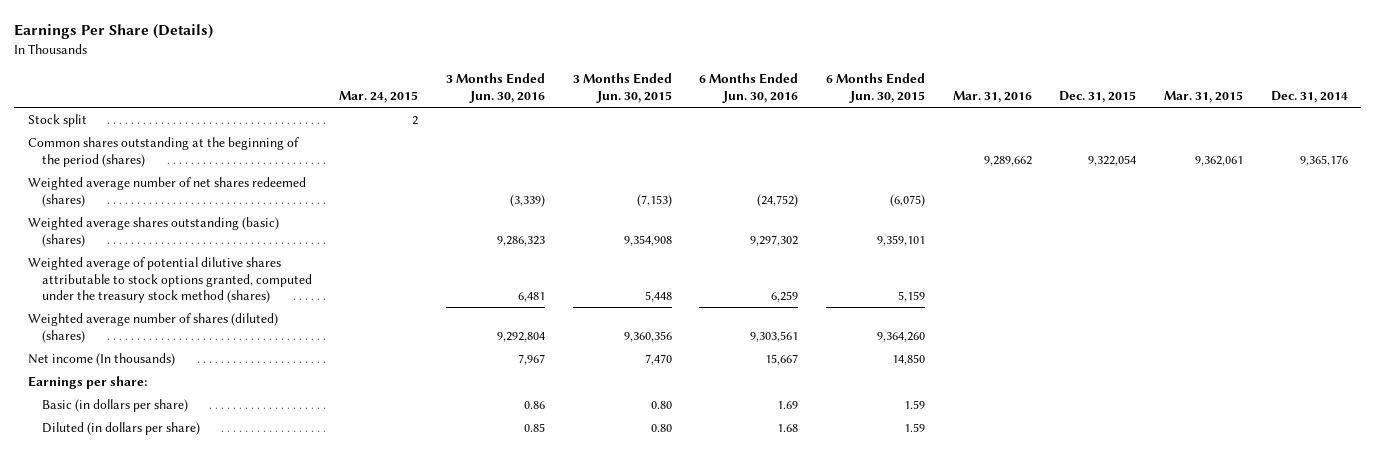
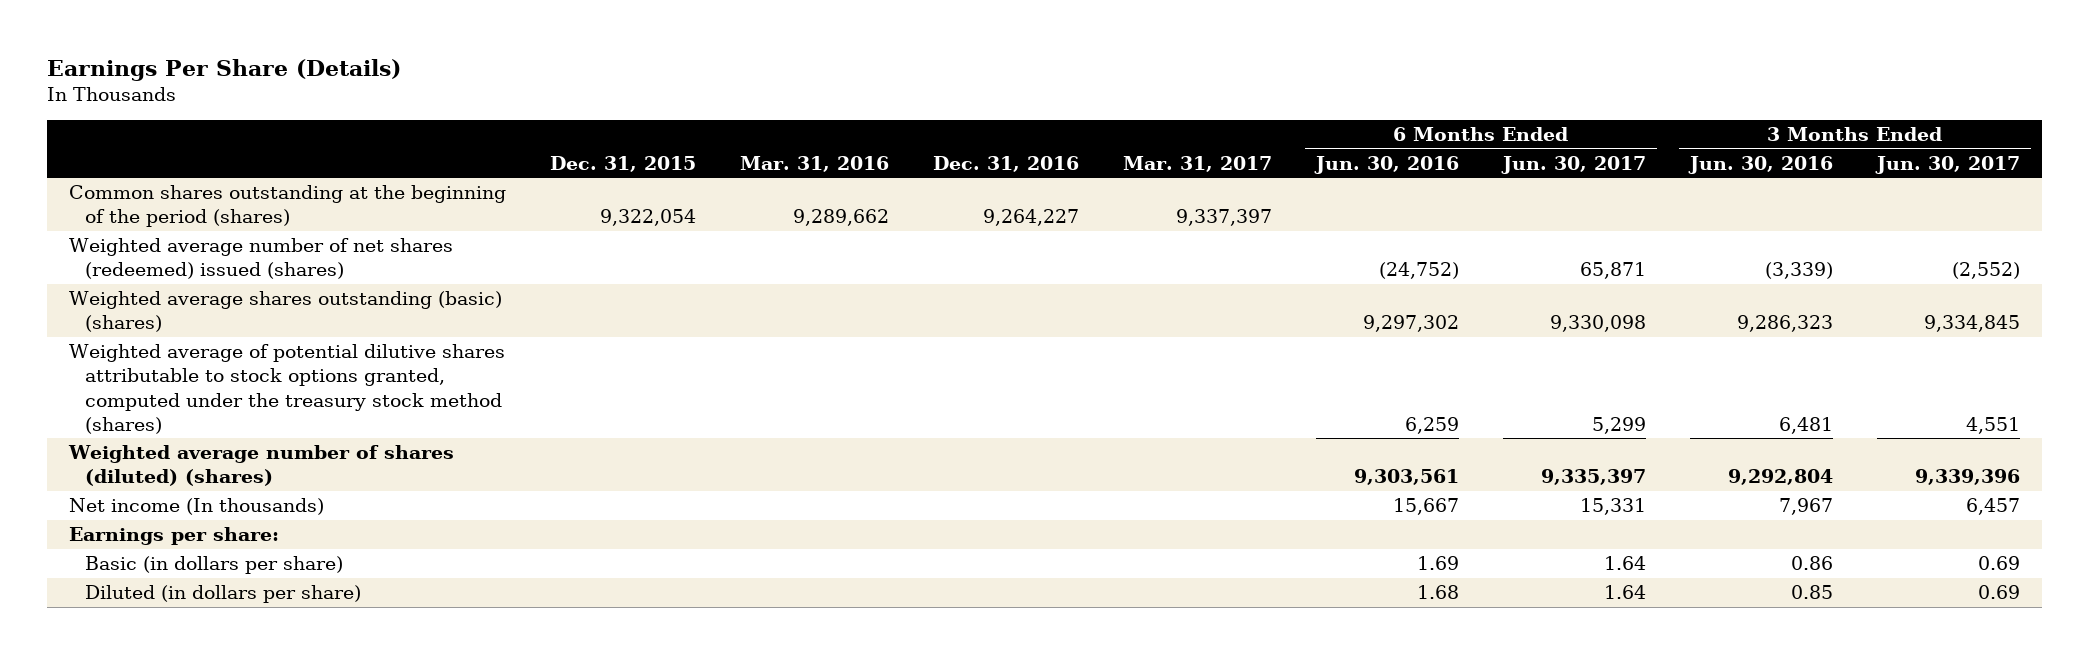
[339,90,419,103] Mar. 24, 2015 -> none
[572,73,672,103] 3 Months Ended Jun. 30, 2015 -> none
[826,73,926,103] 6 Months Ended Jun. 30, 2015 -> none
[1163,90,1243,103] Mar. 31, 2015 -> none
[1270,90,1348,103] Dec. 31, 2014 -> none
none -> [932,155,1079,172] Dec. 31, 2016
none -> [1122,155,1272,172] Mar. 31, 2017
none -> [1500,155,1646,174] Jun. 30, 2017
none -> [1875,155,2021,174] Jun. 30, 2017
[27,114,87,128] Stock split -> none
[27,177,306,207] Weighted average number of net shares redeemed (shares) -> [68,238,453,280] Weighted average number of net shares (redeemed) issued (shares)

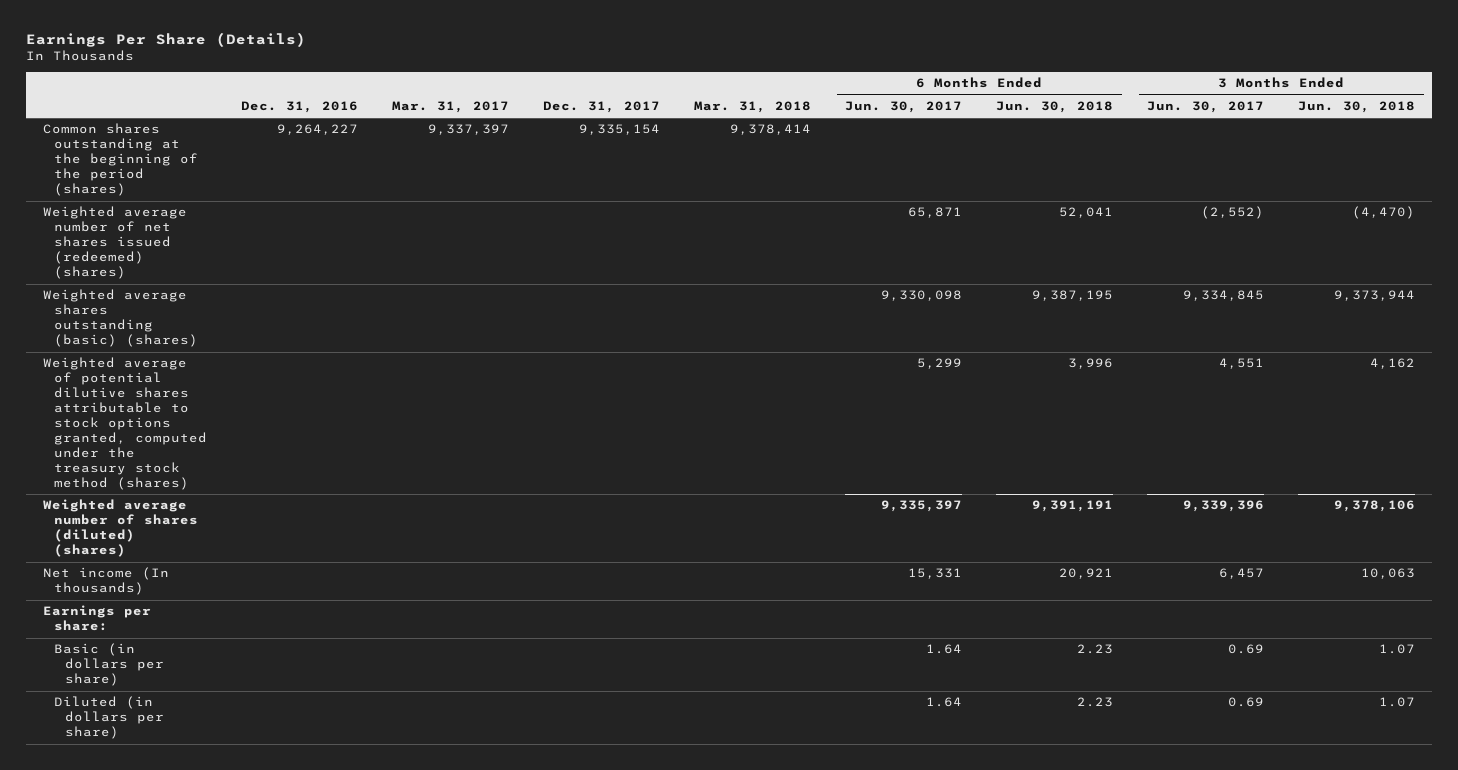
[549,155,696,172] Dec. 31, 2015 -> none
[739,155,889,172] Mar. 31, 2016 -> none
[1313,155,1459,174] Jun. 30, 2016 -> none
[1687,155,1833,174] Jun. 30, 2016 -> none
none -> [543,101,661,114] Dec. 31, 2017
none -> [694,101,812,114] Mar. 31, 2018
none -> [996,101,1114,114] Jun. 30, 2018
none -> [1298,101,1416,114] Jun. 30, 2018
[68,238,453,280] Weighted average number of net shares (redeemed) issued (shares) -> [42,206,187,280] Weighted average number of net shares issued (redeemed) (shares)

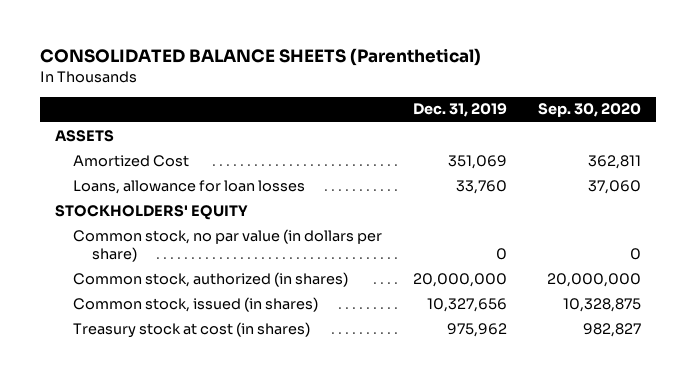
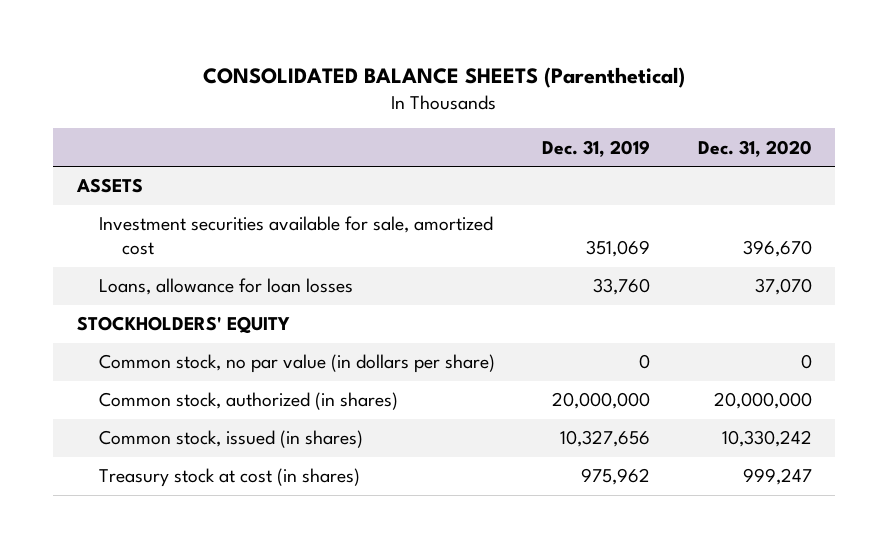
[537,103,641,118] Sep. 30, 2020 -> none
none -> [697,139,812,157] Dec. 31, 2020
[73,154,190,167] Amortized Cost -> [99,216,494,256] Investment securities available for sale, amortized cost

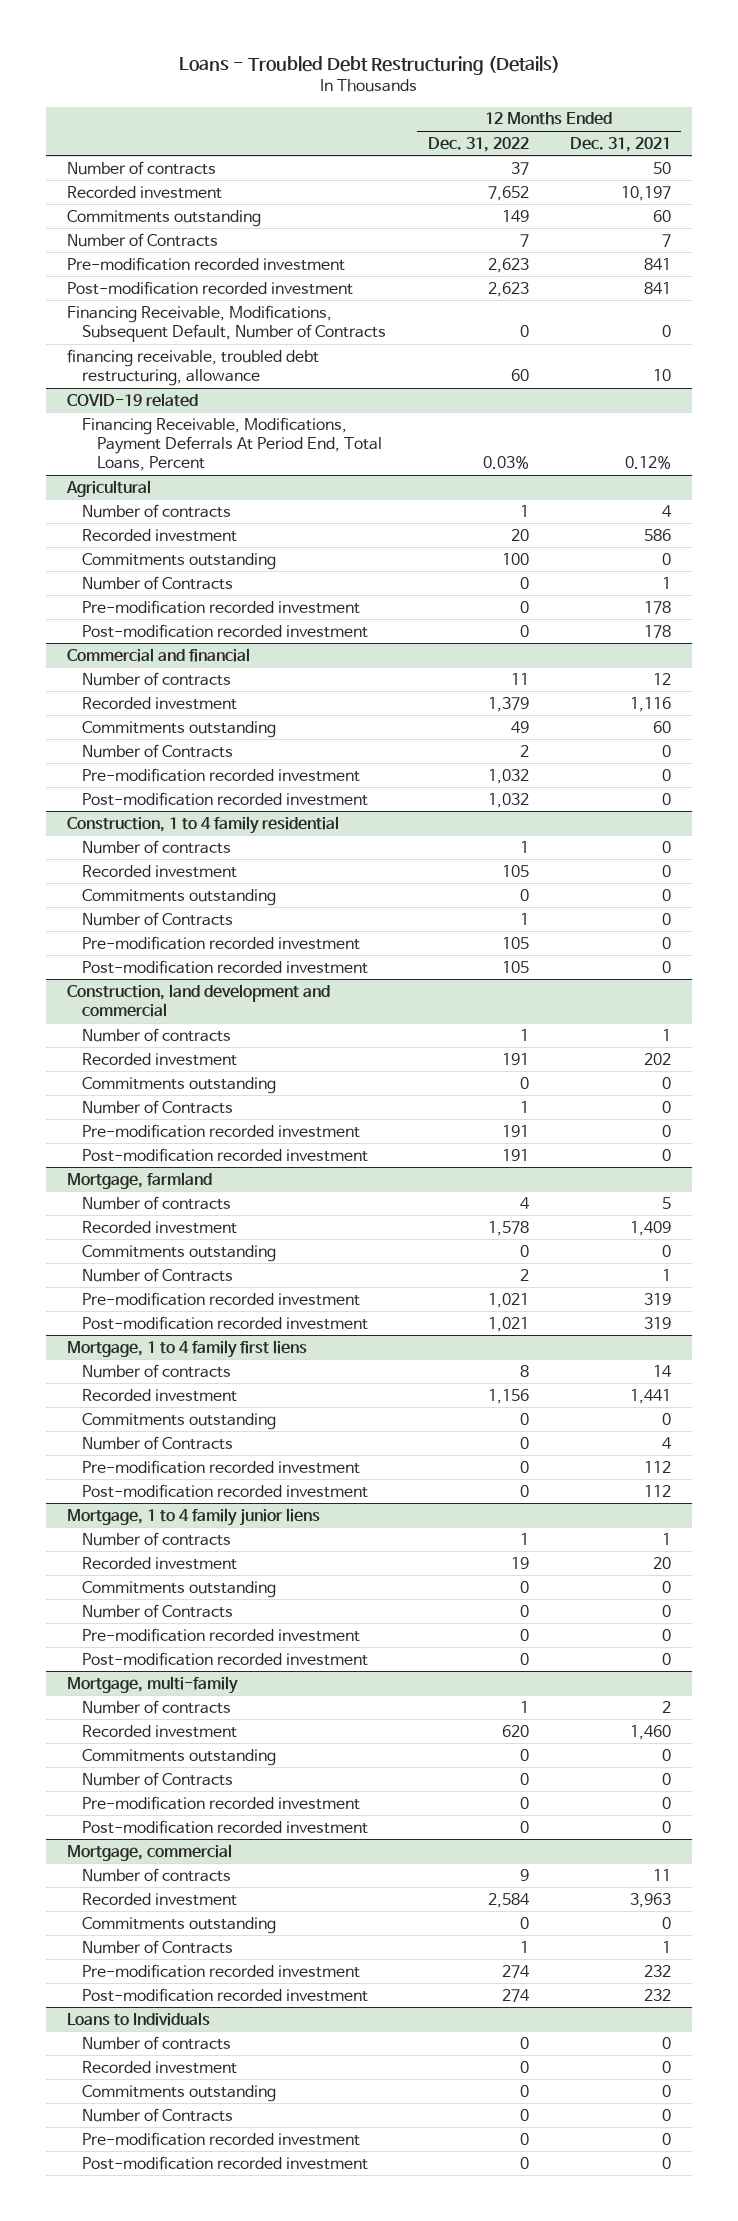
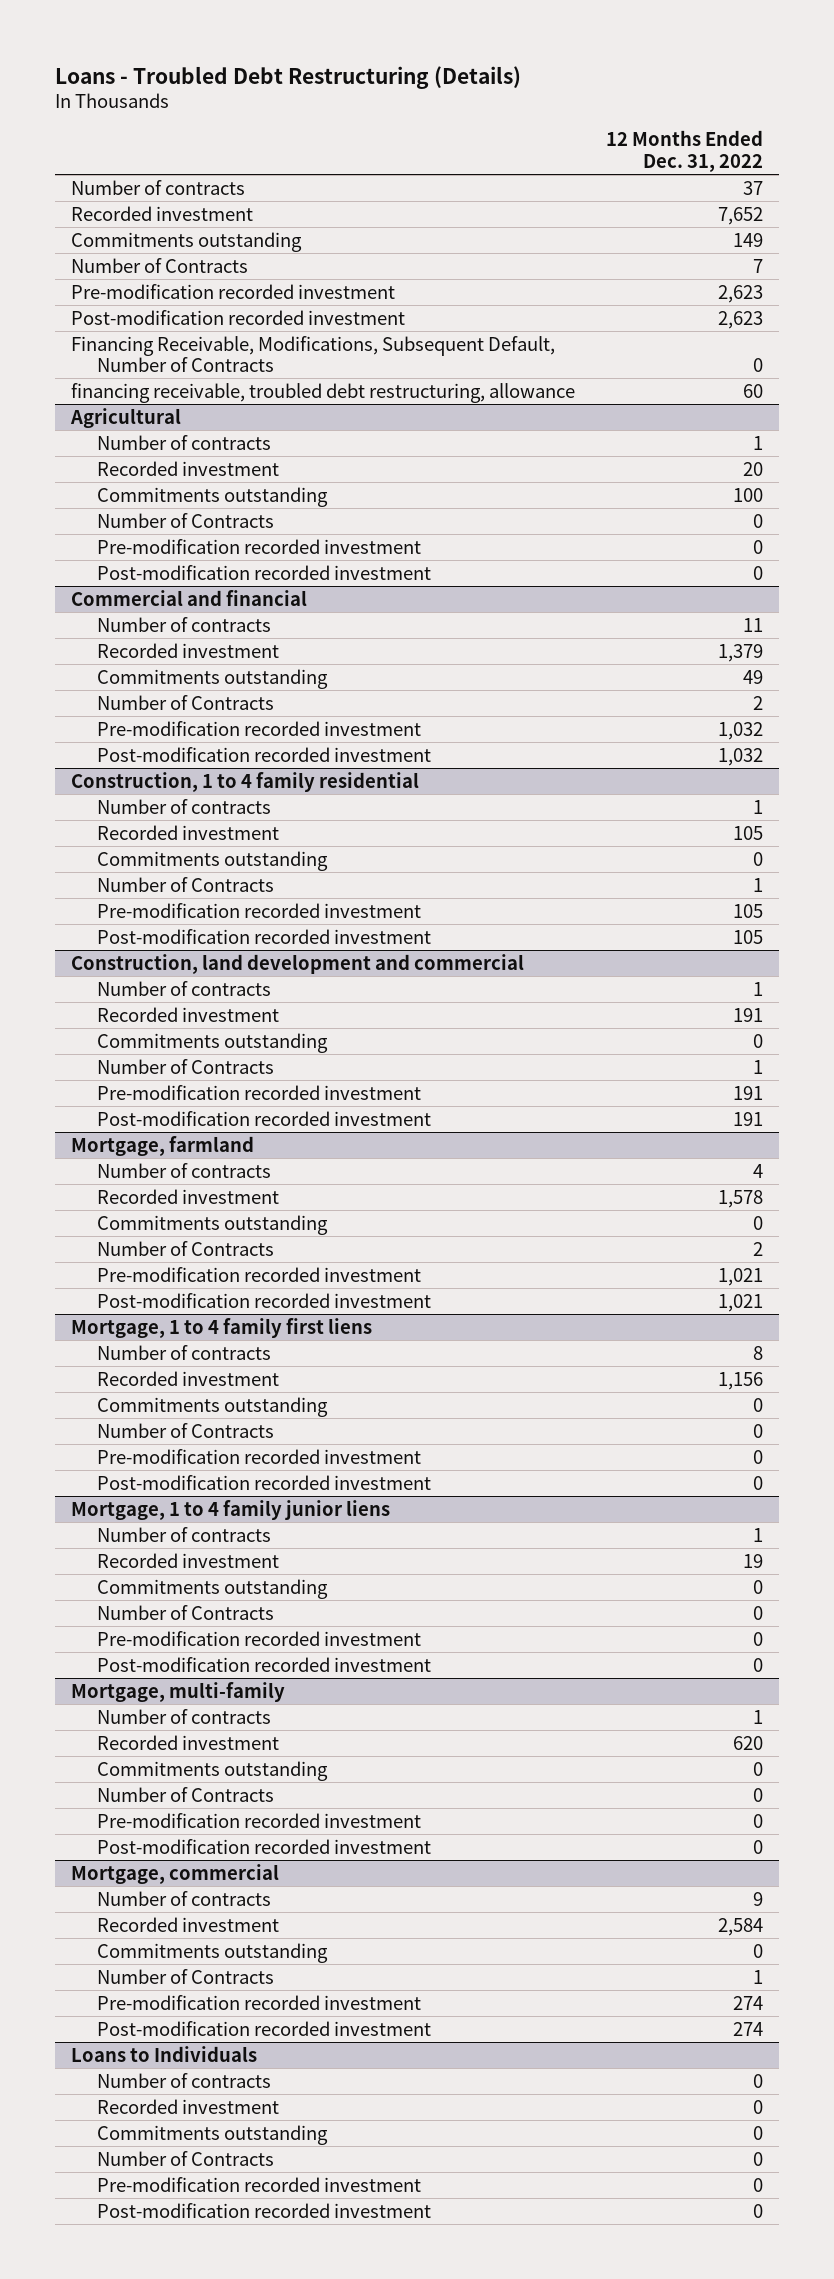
[569,136,671,152] Dec. 31, 2021 -> none
[66,392,198,407] COVID-19 related -> none
[82,416,383,472] Financing Receivable, Modifications, Payment Deferrals At Period End, Total Loans, Percent -> none

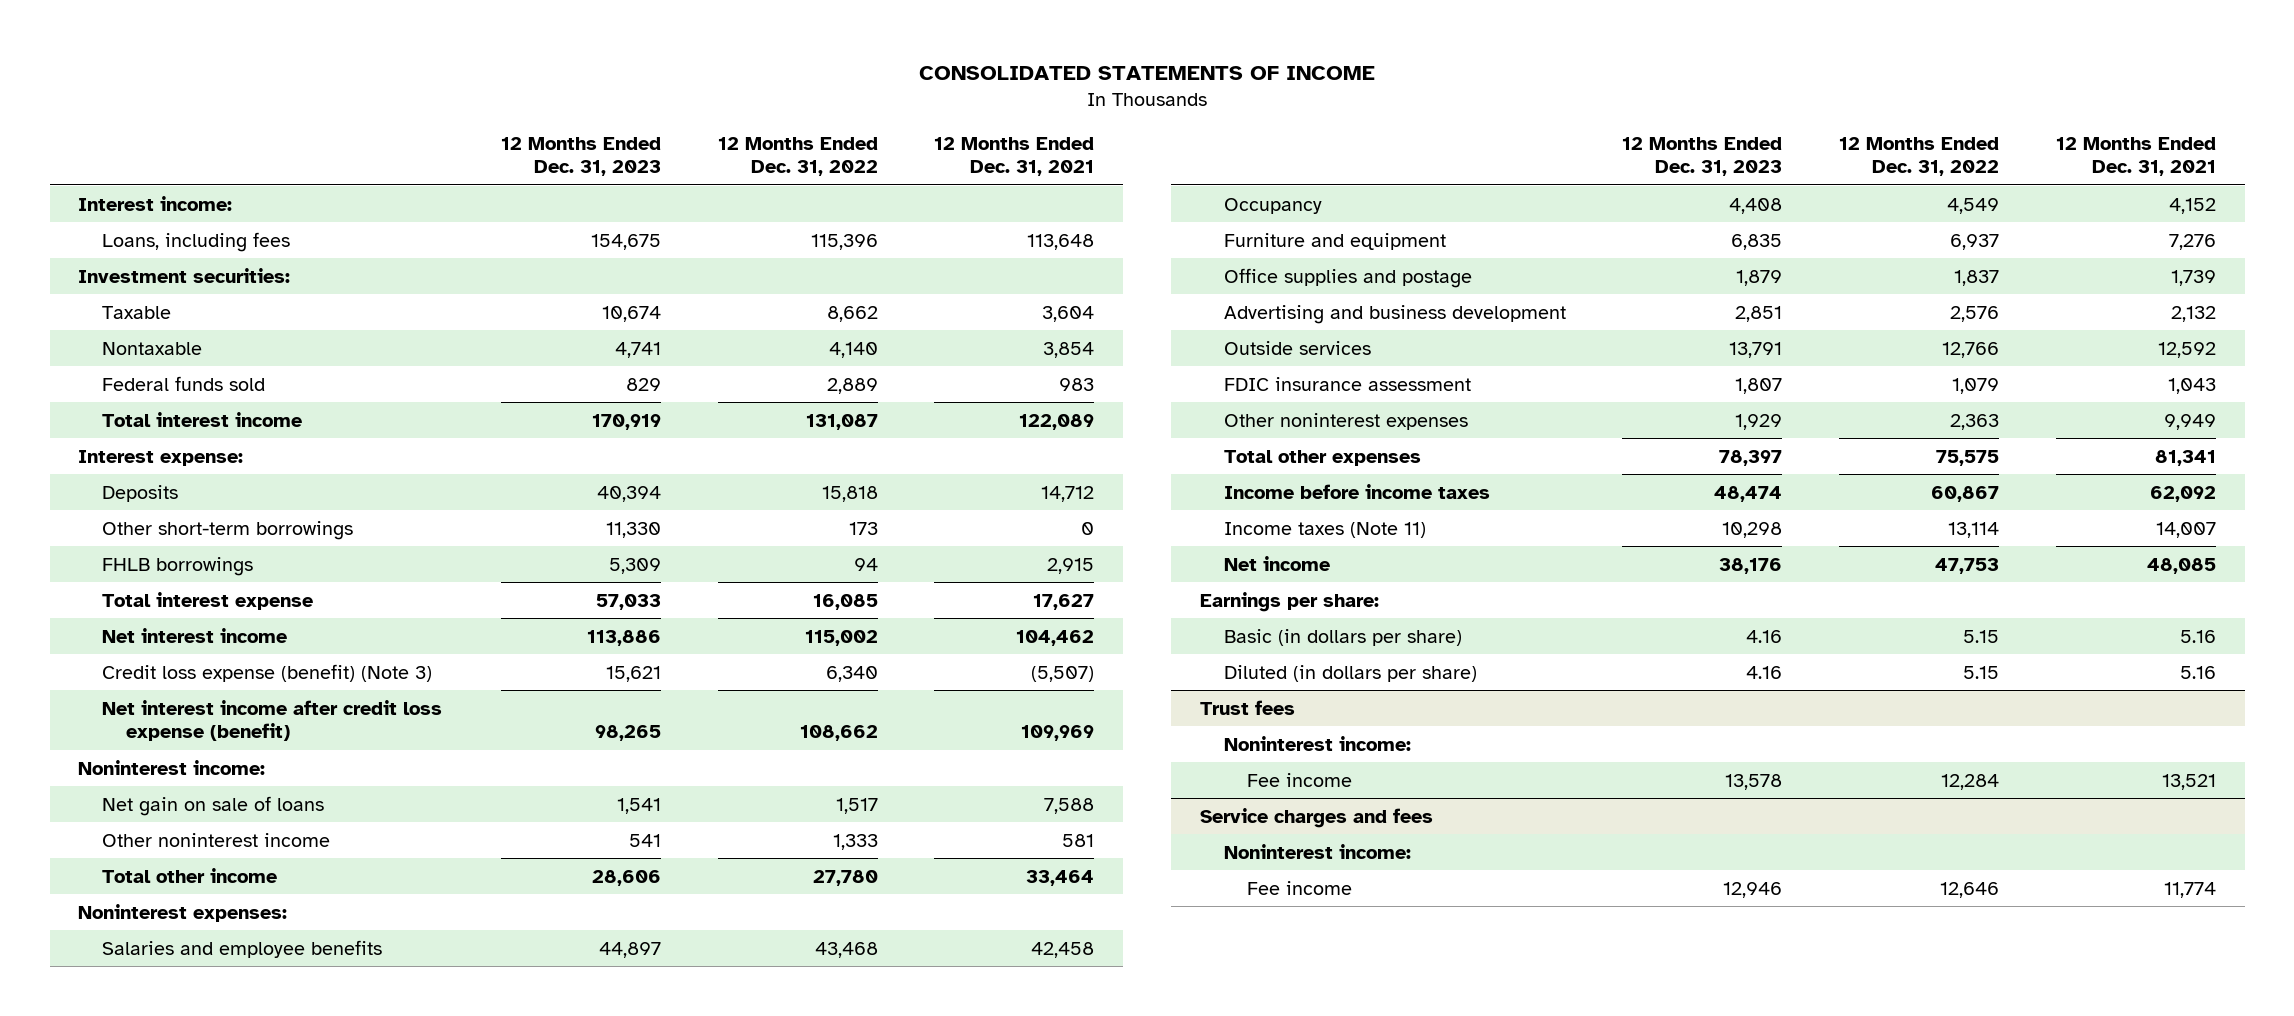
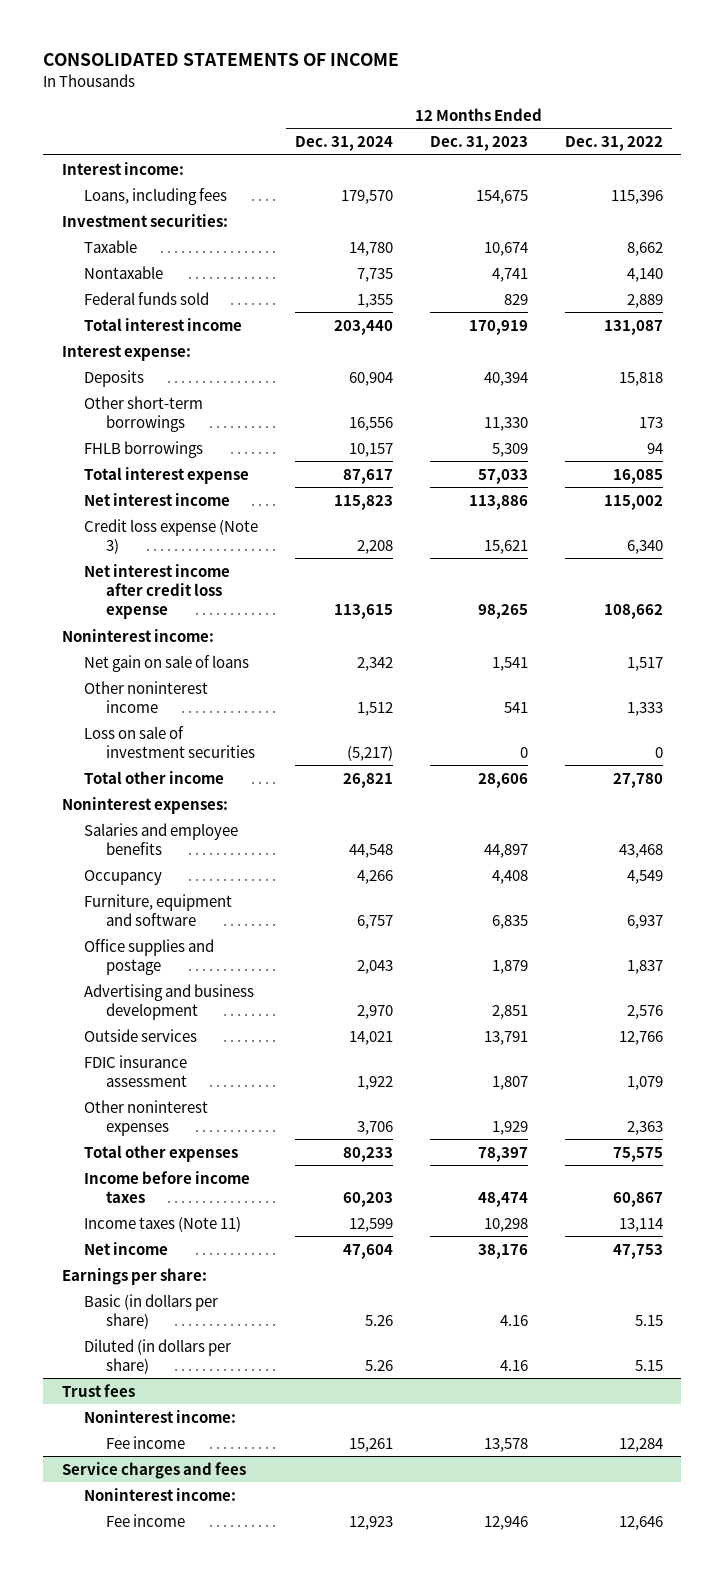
[934,136,1095,177] 12 Months Ended Dec. 31, 2021 -> none
none -> [294,135,393,151] Dec. 31, 2024
[101,663,432,682] Credit loss expense (benefit) (Note 3) -> [83,518,258,554] Credit loss expense (Note 3)
[101,699,442,742] Net interest income after credit loss expense (benefit) -> [83,563,230,619] Net interest income after credit loss expense
none -> [83,725,256,758] Loss on sale of investment securities
[1223,232,1446,250] Furniture and equipment -> [83,893,232,926] Furniture, equipment and software

